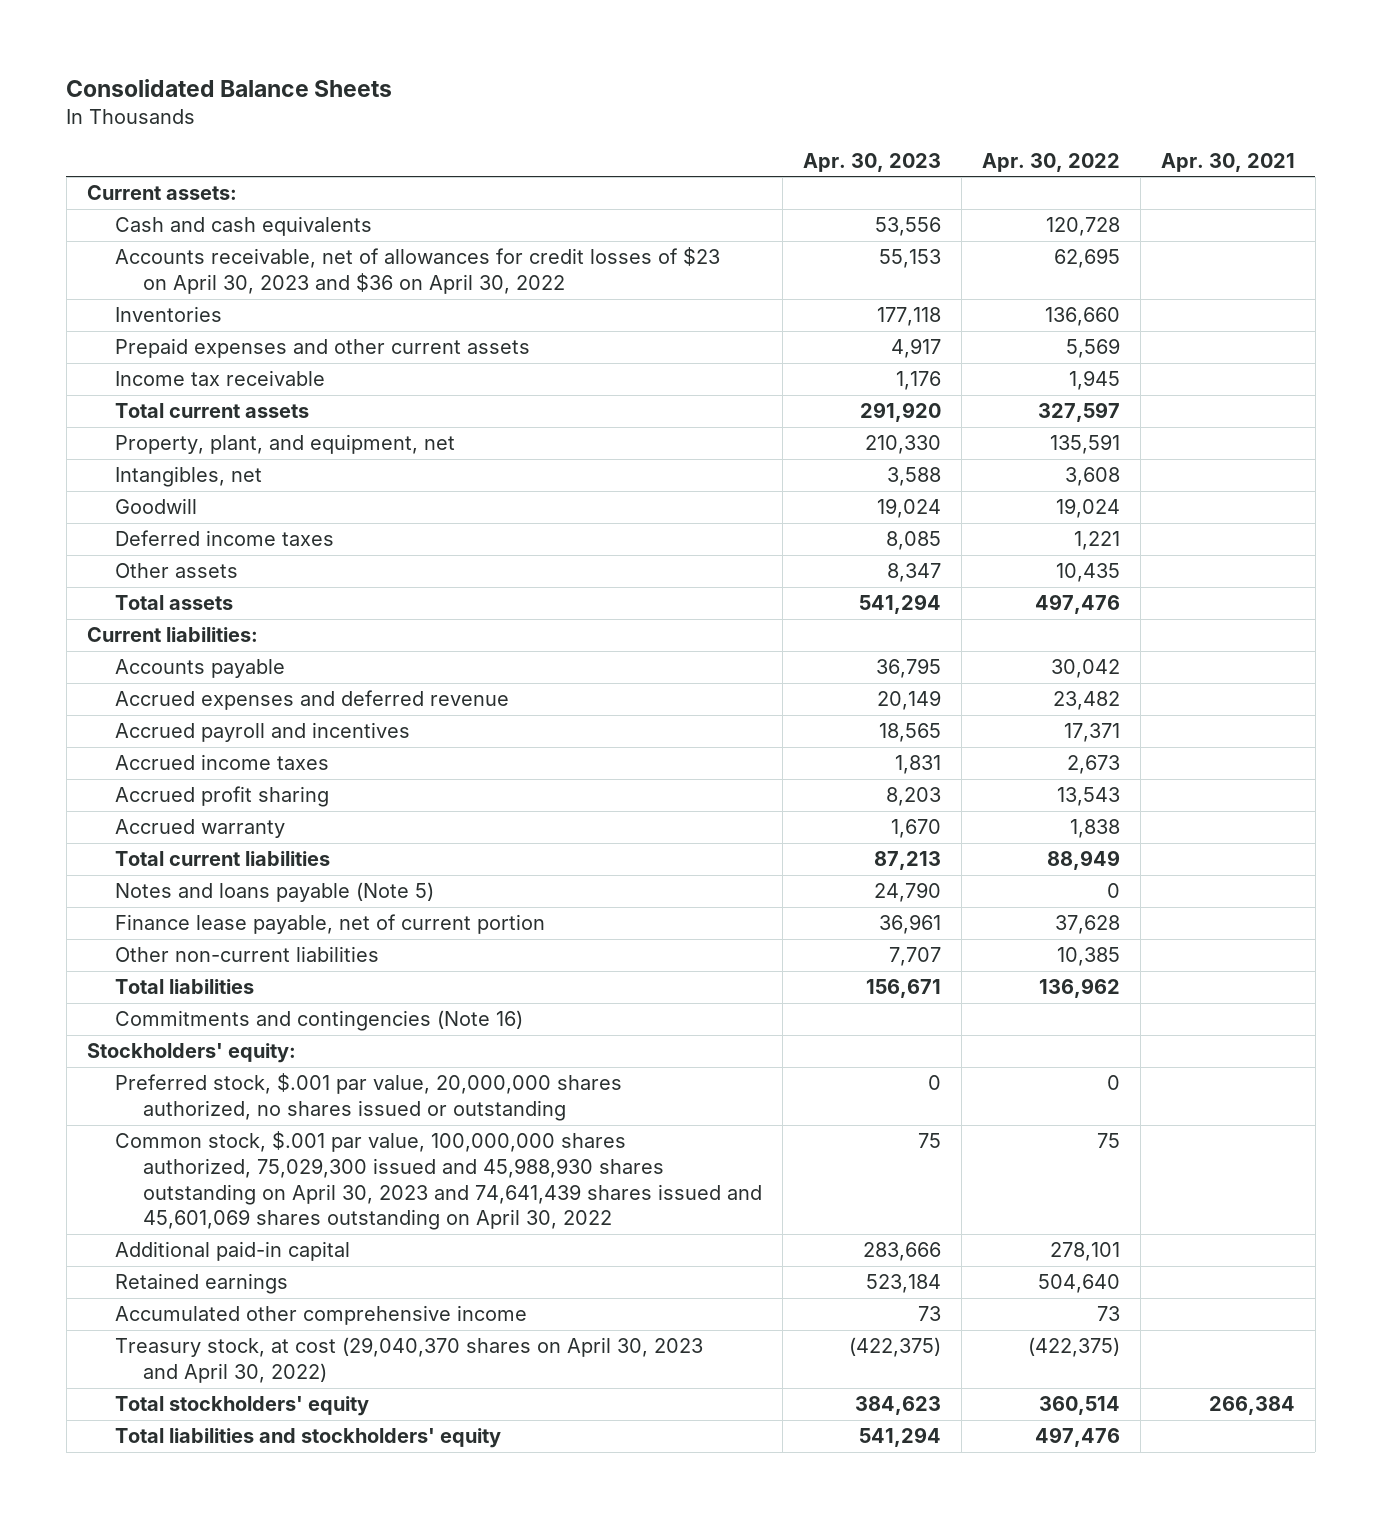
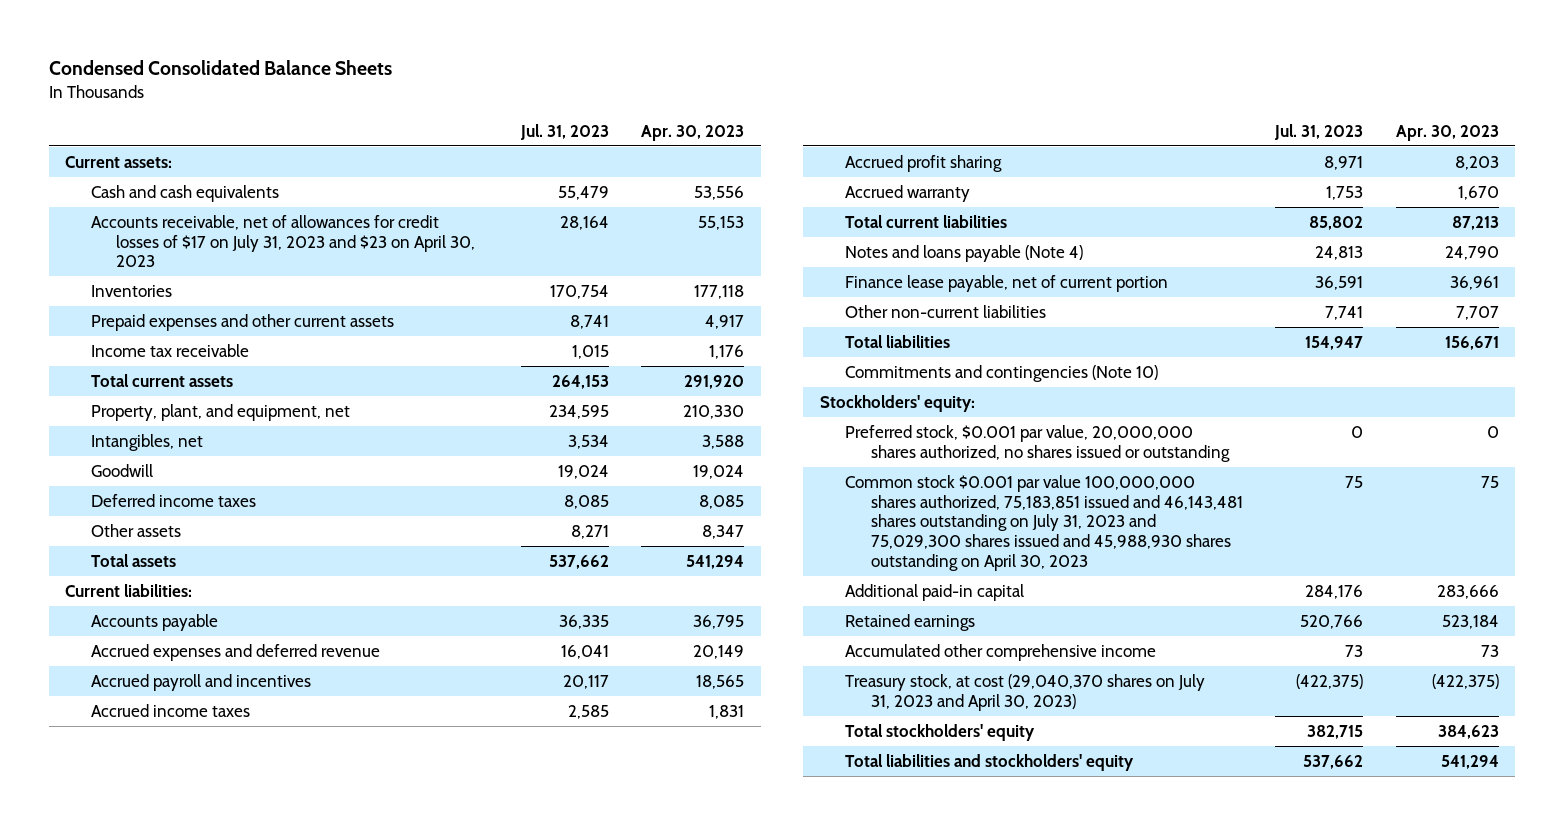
[66,79,393,98] Consolidated Balance Sheets -> [48,60,392,76] Condensed Consolidated Balance Sheets
[981,152,1120,172] Apr. 30, 2022 -> none
[1160,152,1295,172] Apr. 30, 2021 -> none
none -> [519,123,609,140] Jul. 31, 2023
[114,247,720,295] Accounts receivable, net of allowances for credit losses of $23 on April 30, 2023 and $36 on April 30, 2022 -> [90,215,476,268] Accounts receivable, net of allowances for credit losses of $17 on July 31, 2023 and $23 on April 30, 2023
[114,882,434,903] Notes and loans payable (Note 5) -> [845,245,1084,263] Notes and loans payable (Note 4)
[114,1010,523,1032] Commitments and contingencies (Note 16) -> [845,365,1159,383] Commitments and contingencies (Note 10)
[114,1073,622,1122] Preferred stock, $.001 par value, 20,000,000 shares authorized, no shares issued or outstanding -> [845,425,1230,462] Preferred stock, $0.001 par value, 20,000,000 shares authorized, no shares issued or outstanding
[114,1131,763,1231] Common stock, $.001 par value, 100,000,000 shares authorized, 75,029,300 issued and 45,988,930 shares outstanding on April 30, 2023 and 74,641,439 shares issued and 45,601,069 shares outstanding on April 30, 2022 -> [845,475,1243,571] Common stock $0.001 par value 100,000,000 shares authorized, 75,183,851 issued and 46,143,481 shares outstanding on July 31, 2023 and 75,029,300 shares issued and 45,988,930 shares outstanding on April 30, 2023
[114,1337,703,1384] Treasury stock, at cost (29,040,370 shares on April 30, 2023 and April 30, 2022) -> [845,674,1206,711] Treasury stock, at cost (29,040,370 shares on July 31, 2023 and April 30, 2023)

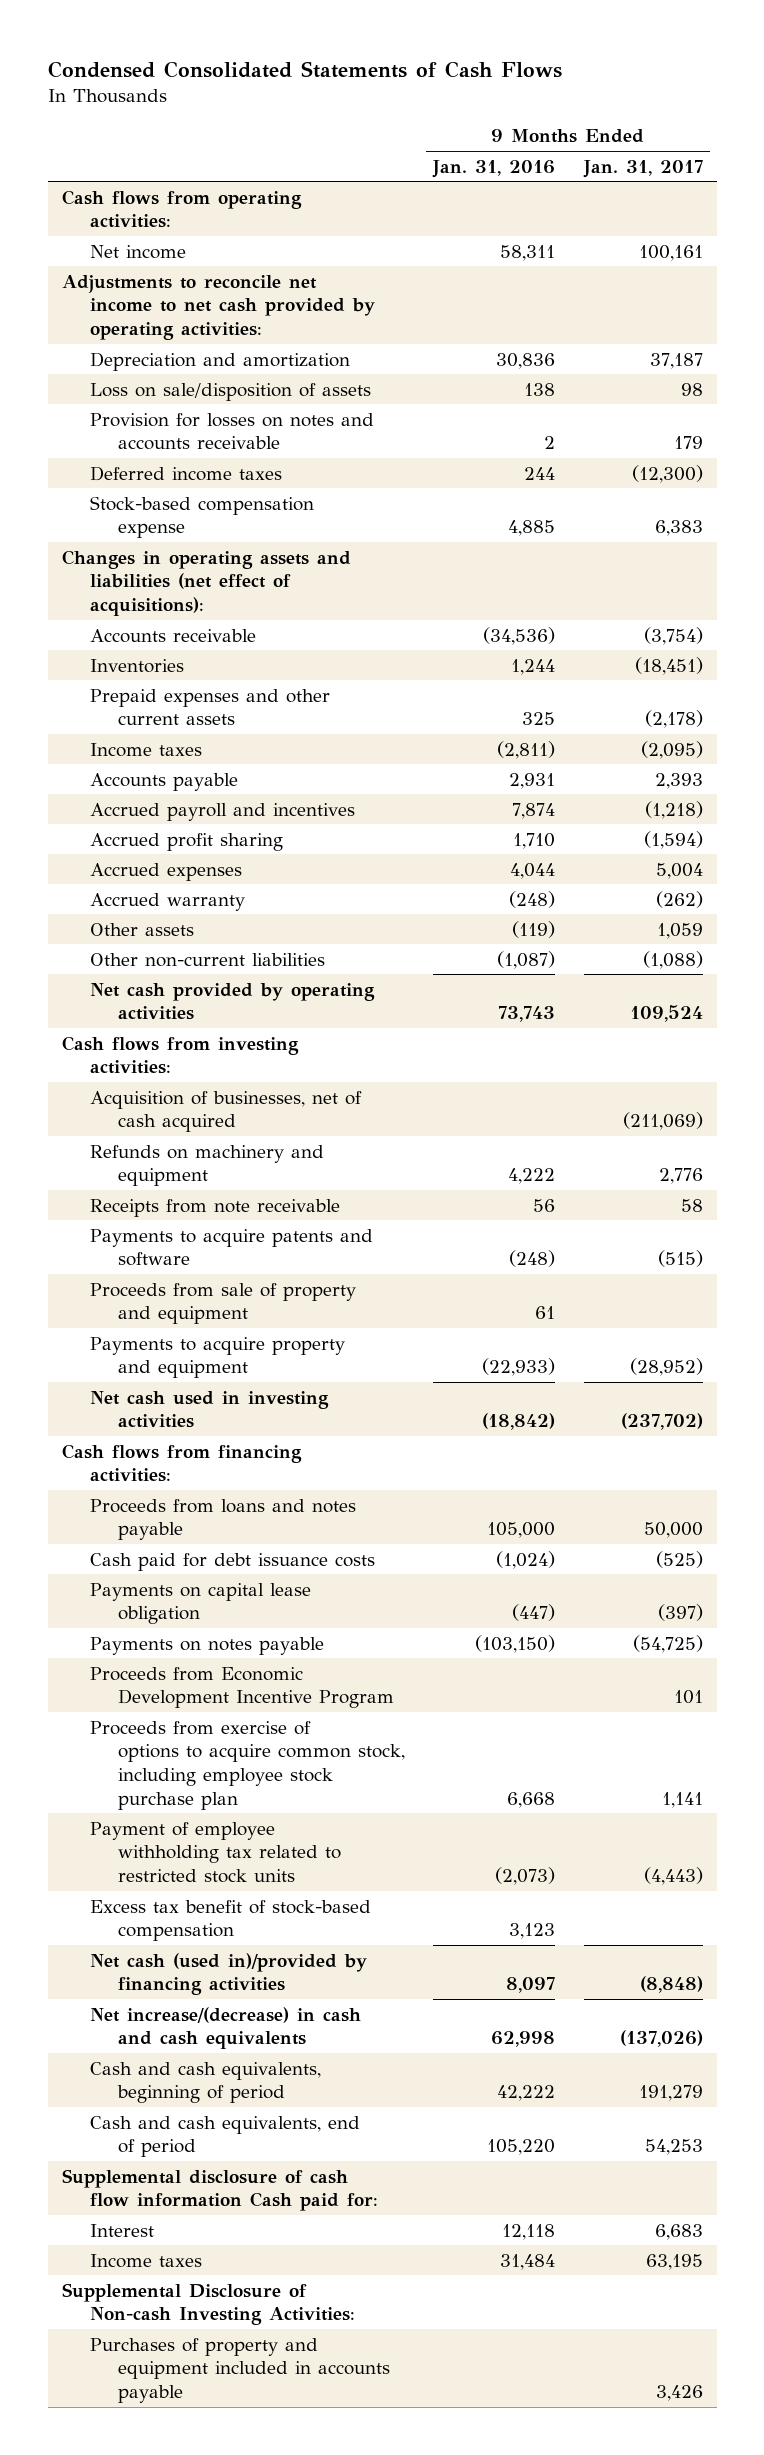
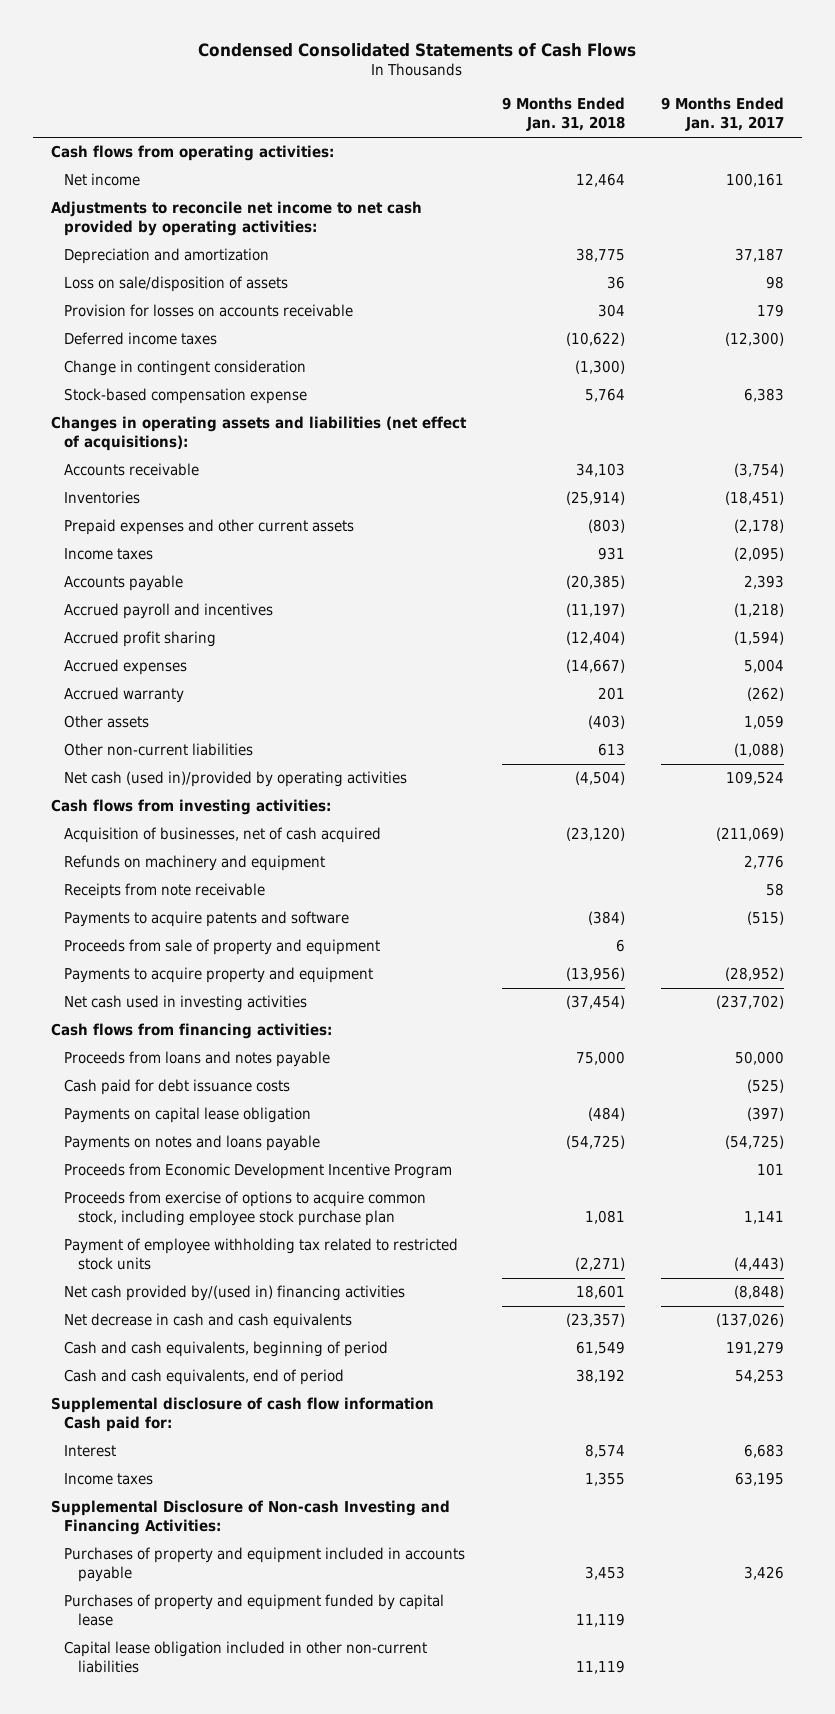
[432,159,556,178] Jan. 31, 2016 -> none
none -> [501,97,625,132] 9 Months Ended Jan. 31, 2018
[89,412,374,451] Provision for losses on notes and accounts receivable -> [64,304,354,318] Provision for losses on accounts receivable
none -> [64,360,307,377] Change in contingent consideration
[89,982,375,1021] Net cash provided by operating activities -> [64,771,408,788] Net cash (used in)/provided by operating activities
[89,1636,324,1655] Payments on notes payable -> [64,1135,321,1152] Payments on notes and loans payable
[89,1899,371,1942] Excess tax benefit of stock-based compensation -> none
[89,1952,367,1996] Net cash (used in)/provided by financing activities -> [64,1285,406,1302] Net cash provided by/(used in) financing activities
[89,2006,361,2050] Net increase/(decrease) in cash and cash equivalents -> [64,1313,353,1330] Net decrease in cash and cash equivalents
[61,2282,355,2326] Supplemental Disclosure of Non-cash Investing Activities: -> [50,1500,450,1536] Supplemental Disclosure of Non-cash Investing and Financing Activities:
none -> [64,1594,445,1627] Purchases of property and equipment funded by capital lease
none -> [64,1641,428,1674] Capital lease obligation included in other non-current liabilities

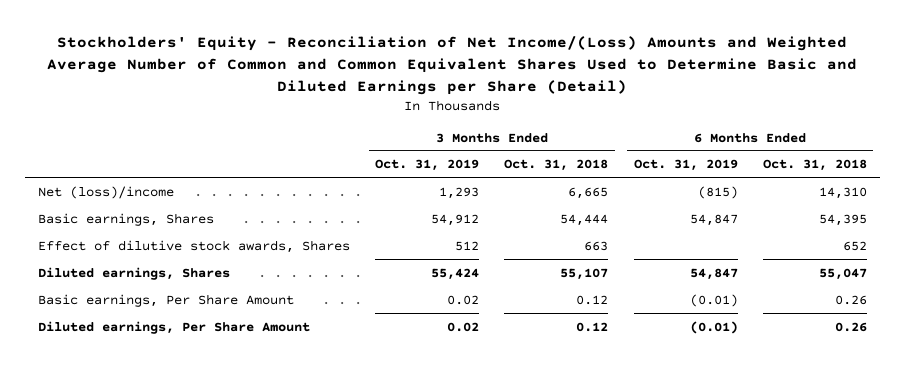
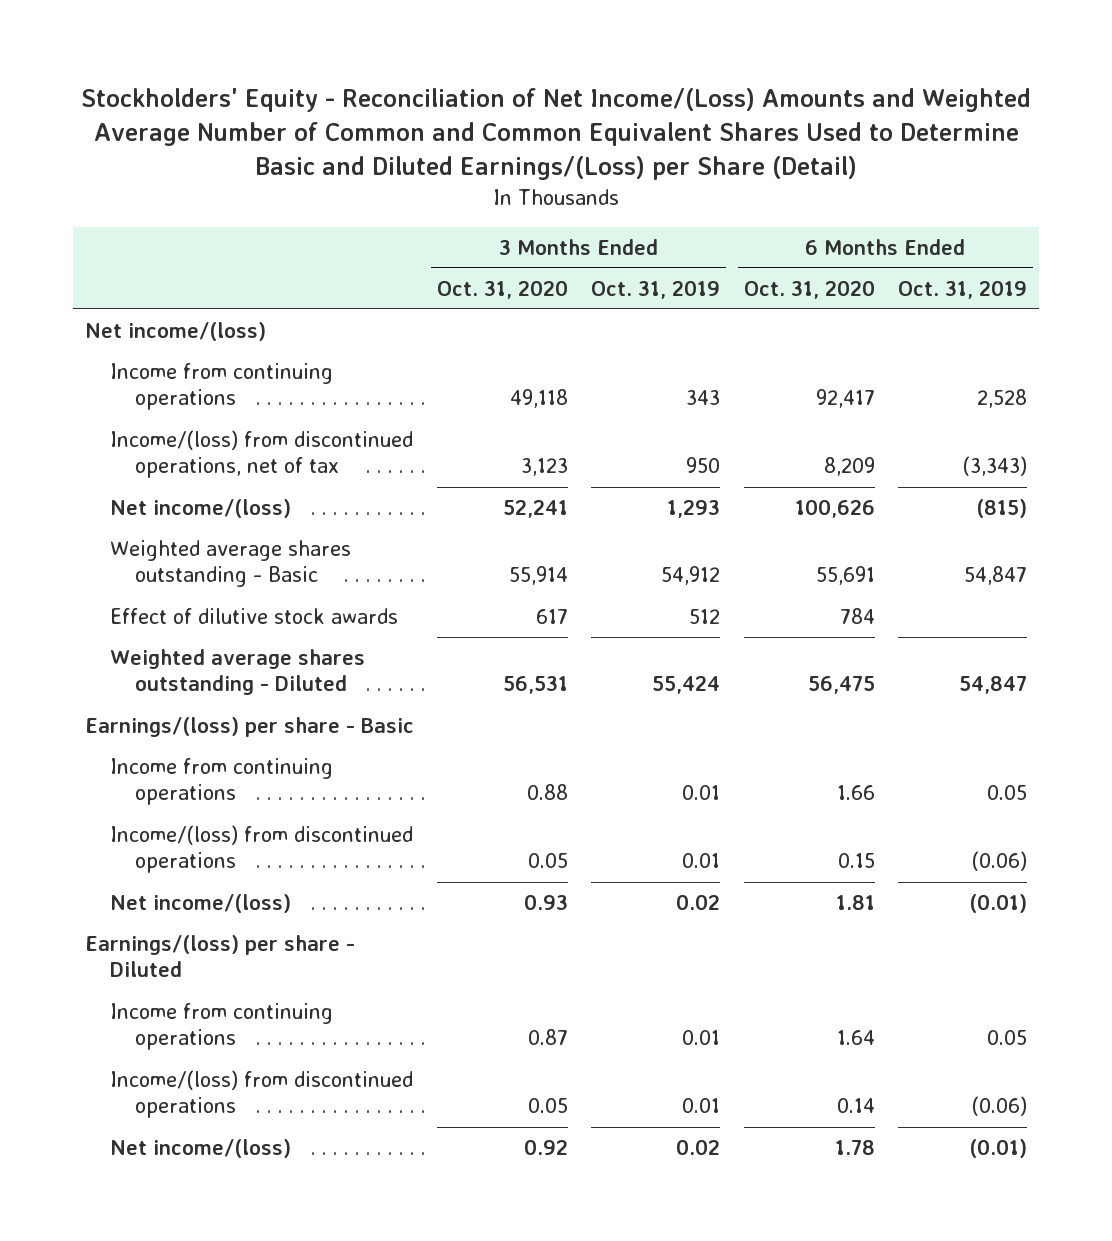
[47,36,858,95] Stockholders' Equity - Reconciliation of Net Income/(Loss) Amounts and Weighted Average Number of Common and Common Equivalent Shares Used to Determine Basic and Diluted Earnings per Share (Detail) -> [80,88,1031,181] Stockholders' Equity - Reconciliation of Net Income/(Loss) Amounts and Weighted Average Number of Common and Common Equivalent Shares Used to Determine Basic and Diluted Earnings/(Loss) per Share (Detail)
[504,159,609,172] Oct. 31, 2018 -> none
[763,159,868,172] Oct. 31, 2018 -> none
none -> [437,279,569,299] Oct. 31, 2020
none -> [743,279,875,299] Oct. 31, 2020
none -> [84,321,266,341] Net income/(loss)
none -> [109,362,333,411] Income from continuing operations
none -> [109,429,413,479] Income/(loss) from discontinued operations, net of tax
[37,185,174,199] Net (loss)/income -> [109,498,291,518] Net income/(loss)
[37,212,214,226] Basic earnings, Shares -> [109,539,351,588] Weighted average shares outstanding - Basic
[37,239,350,253] Effect of dilutive stock awards, Shares -> [109,607,398,624] Effect of dilutive stock awards
[37,266,230,280] Diluted earnings, Shares -> [109,648,365,696] Weighted average shares outstanding - Diluted
none -> [84,716,414,737] Earnings/(loss) per share - Basic
none -> [109,757,333,806] Income from continuing operations
none -> [109,824,413,874] Income/(loss) from discontinued operations
[37,293,294,307] Basic earnings, Per Share Amount -> [109,893,291,913] Net income/(loss)
none -> [84,934,355,978] Earnings/(loss) per share - Diluted
none -> [109,1002,333,1051] Income from continuing operations
none -> [109,1069,413,1119] Income/(loss) from discontinued operations
[37,320,310,334] Diluted earnings, Per Share Amount -> [109,1138,291,1158] Net income/(loss)

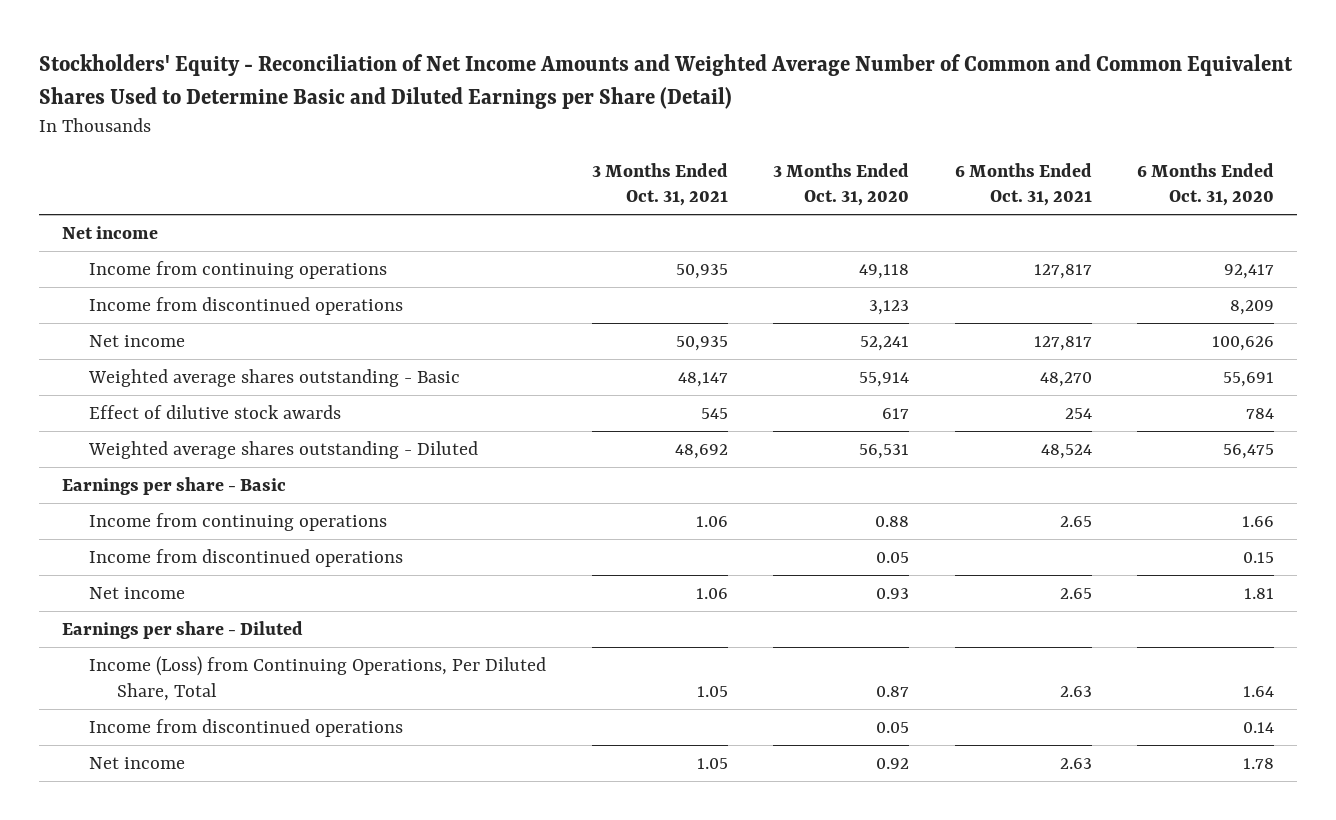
[80,88,1031,181] Stockholders' Equity - Reconciliation of Net Income/(Loss) Amounts and Weighted Average Number of Common and Common Equivalent Shares Used to Determine Basic and Diluted Earnings/(Loss) per Share (Detail) -> [38,54,1293,109] Stockholders' Equity - Reconciliation of Net Income Amounts and Weighted Average Number of Common and Common Equivalent Shares Used to Determine Basic and Diluted Earnings per Share (Detail)
[591,279,721,299] Oct. 31, 2019 -> none
[897,279,1027,299] Oct. 31, 2019 -> none
none -> [591,162,728,207] 3 Months Ended Oct. 31, 2021
none -> [954,162,1092,207] 6 Months Ended Oct. 31, 2021
[84,321,266,341] Net income/(loss) -> [61,225,158,239] Net income
[109,429,413,479] Income/(loss) from discontinued operations, net of tax -> [89,296,404,315] Income from discontinued operations
[109,498,291,518] Net income/(loss) -> [89,334,186,347] Net income
[84,716,414,737] Earnings/(loss) per share - Basic -> [61,476,286,495] Earnings per share - Basic
[109,824,413,874] Income/(loss) from discontinued operations -> [89,548,404,567] Income from discontinued operations
[109,893,291,913] Net income/(loss) -> [89,586,186,599] Net income
[84,934,355,978] Earnings/(loss) per share - Diluted -> [61,620,303,639] Earnings per share - Diluted
[109,1002,333,1051] Income from continuing operations -> [89,655,547,701] Income (Loss) from Continuing Operations, Per Diluted Share, Total
[109,1069,413,1119] Income/(loss) from discontinued operations -> [89,718,404,737] Income from discontinued operations
[109,1138,291,1158] Net income/(loss) -> [89,756,186,769] Net income

